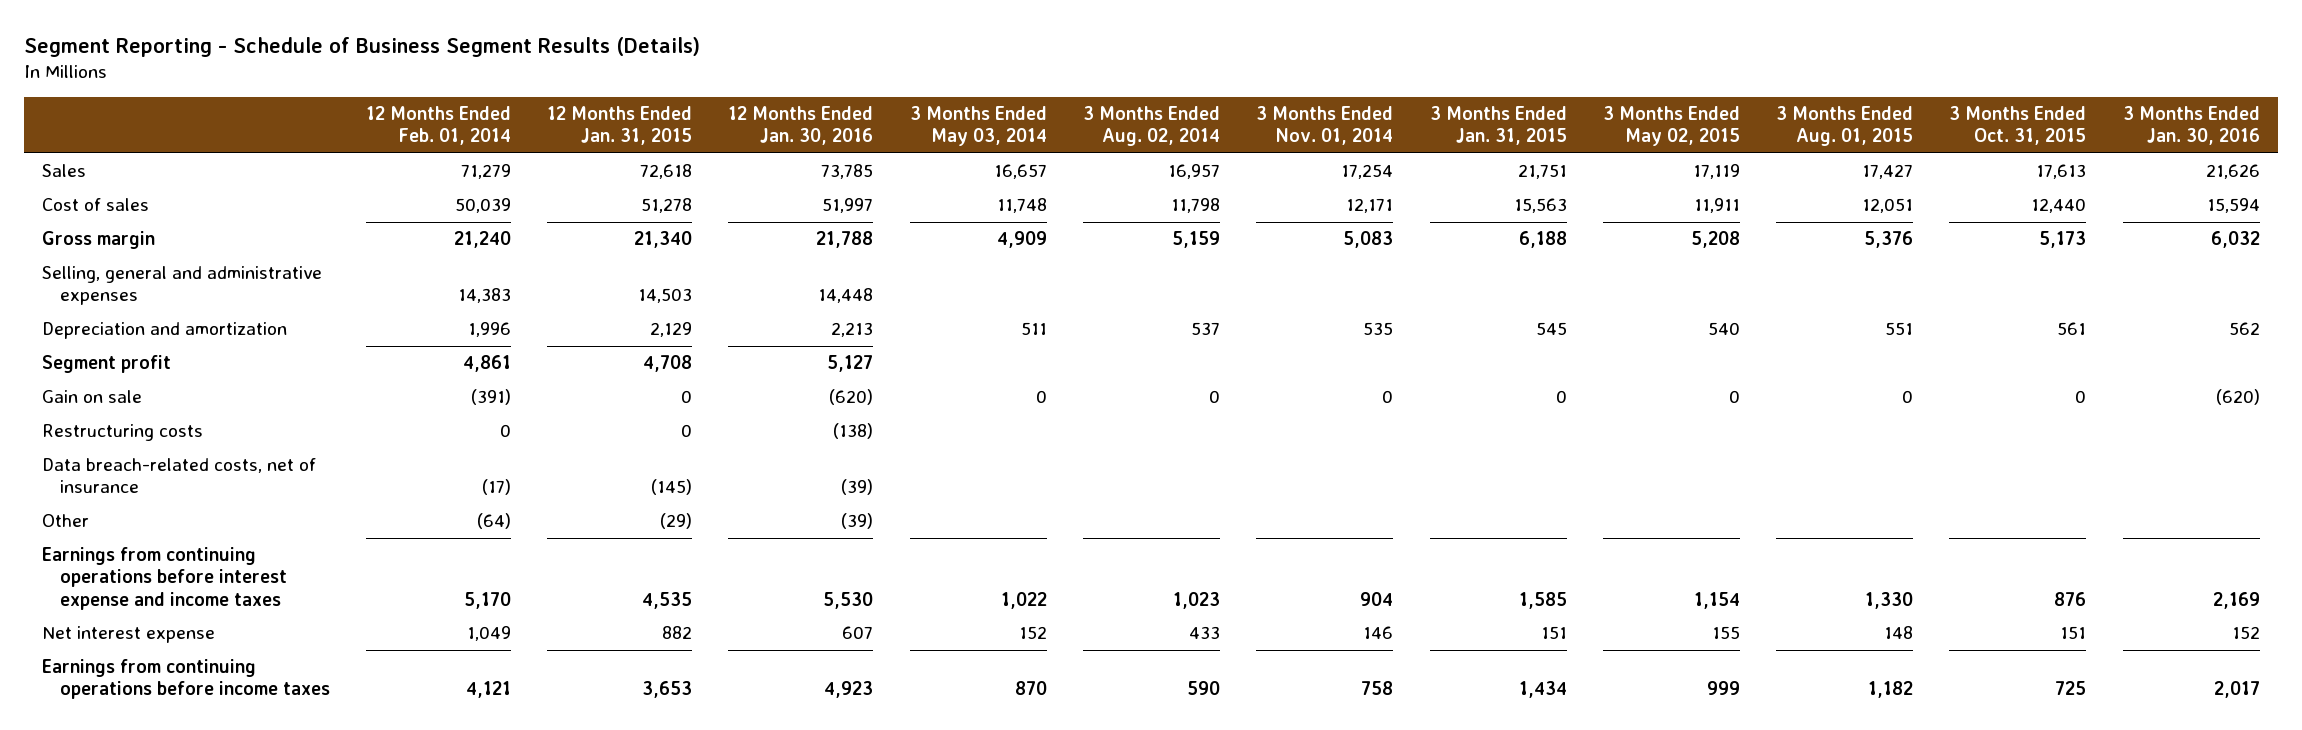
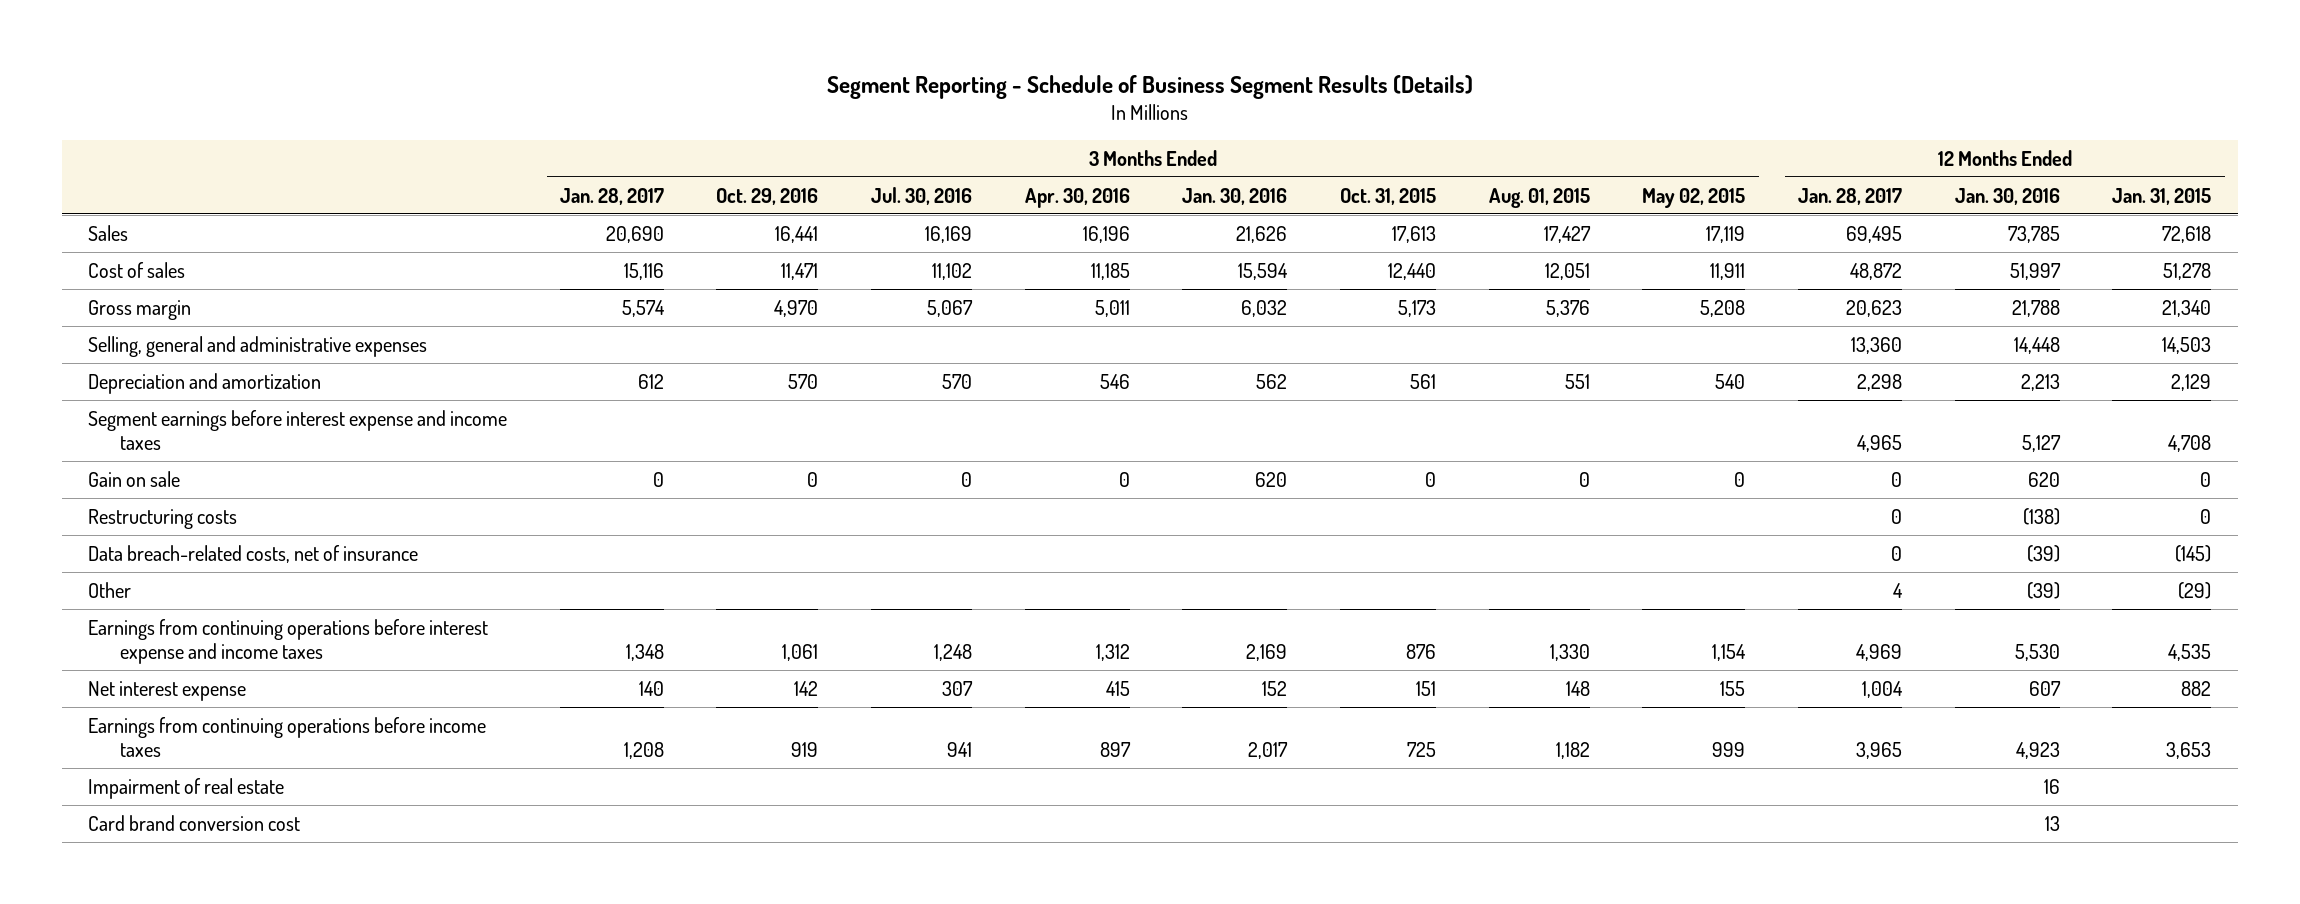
[365,106,511,146] 12 Months Ended Feb. 01, 2014 -> none
[909,106,1047,147] 3 Months Ended May 03, 2014 -> none
[1083,106,1221,147] 3 Months Ended Aug. 02, 2014 -> none
[1256,106,1394,146] 3 Months Ended Nov. 01, 2014 -> none
[1429,106,1567,146] 3 Months Ended Jan. 31, 2015 -> none
none -> [559,187,664,205] Jan. 28, 2017
none -> [716,187,819,205] Oct. 29, 2016
none -> [871,186,973,205] Jul. 30, 2016
none -> [1024,187,1130,208] Apr. 30, 2016
none -> [1798,187,1903,205] Jan. 28, 2017
[41,355,171,374] Segment profit -> [88,409,508,450] Segment earnings before interest expense and income taxes
[829,389,874,406] (620) -> [2027,471,2060,487] 620
[2215,389,2260,406] (620) -> [1255,471,1288,487] 620
none -> [88,777,285,799] Impairment of real estate
none -> [88,814,301,831] Card brand conversion cost

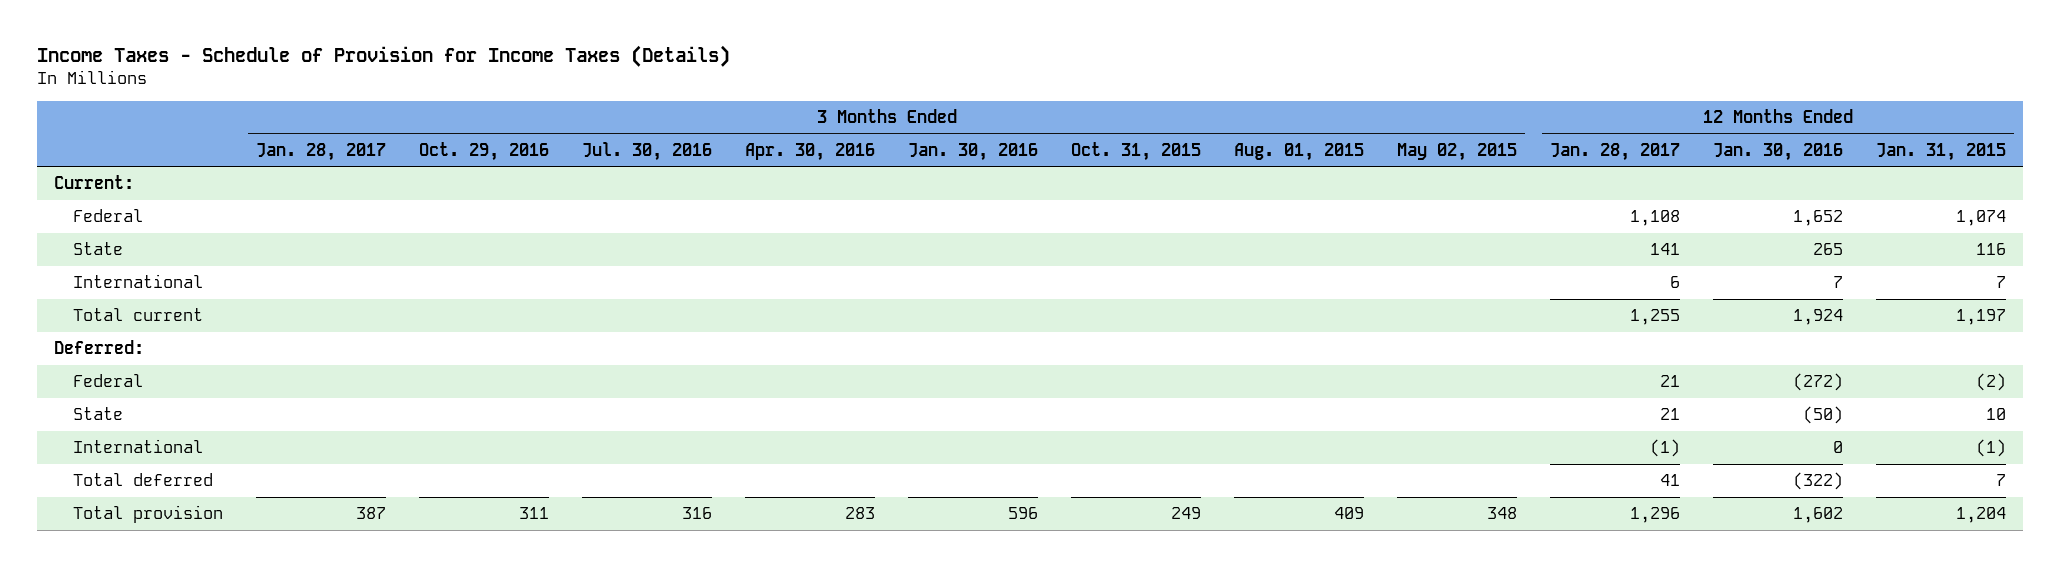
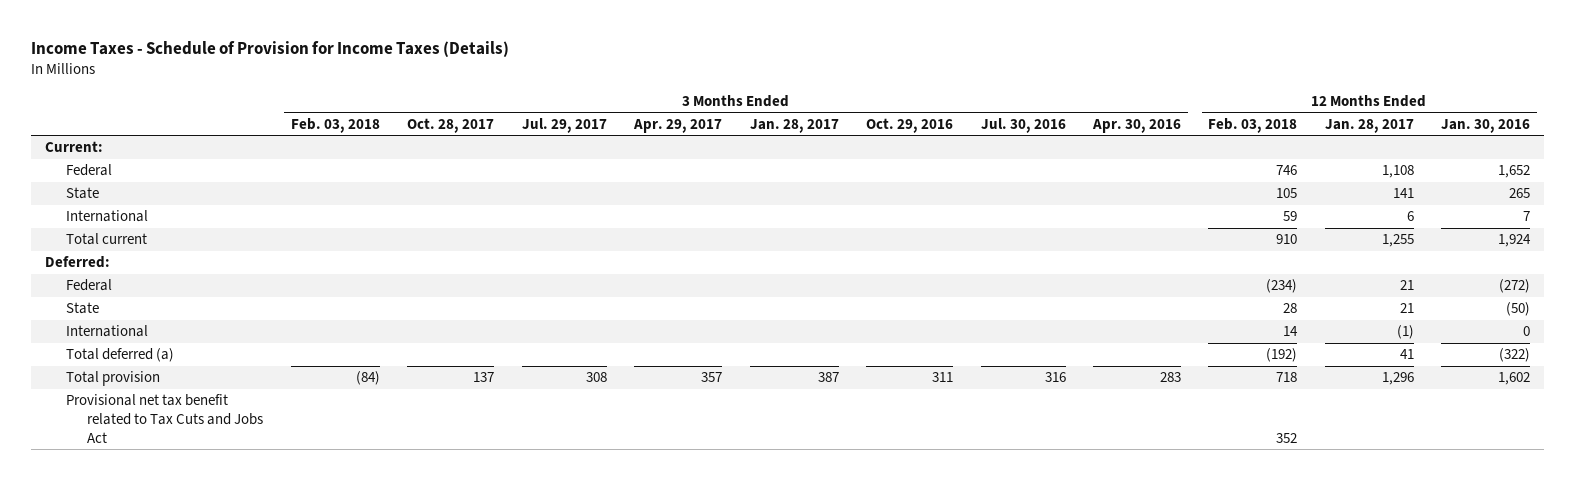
[908,142,1039,161] Jan. 30, 2016 -> none
[1071,141,1202,161] Oct. 31, 2015 -> none
[1234,142,1365,161] Aug. 01, 2015 -> none
[1397,142,1518,161] May 02, 2015 -> none
[1876,142,2007,161] Jan. 31, 2015 -> none
none -> [290,117,380,133] Feb. 03, 2018
none -> [407,117,495,133] Oct. 28, 2017
none -> [521,117,607,133] Jul. 29, 2017
none -> [633,118,723,133] Apr. 29, 2017
none -> [1208,117,1298,133] Feb. 03, 2018
[73,473,214,487] Total deferred -> [66,348,175,363] Total deferred (a)
none -> [66,394,264,443] Provisional net tax benefit related to Tax Cuts and Jobs Act

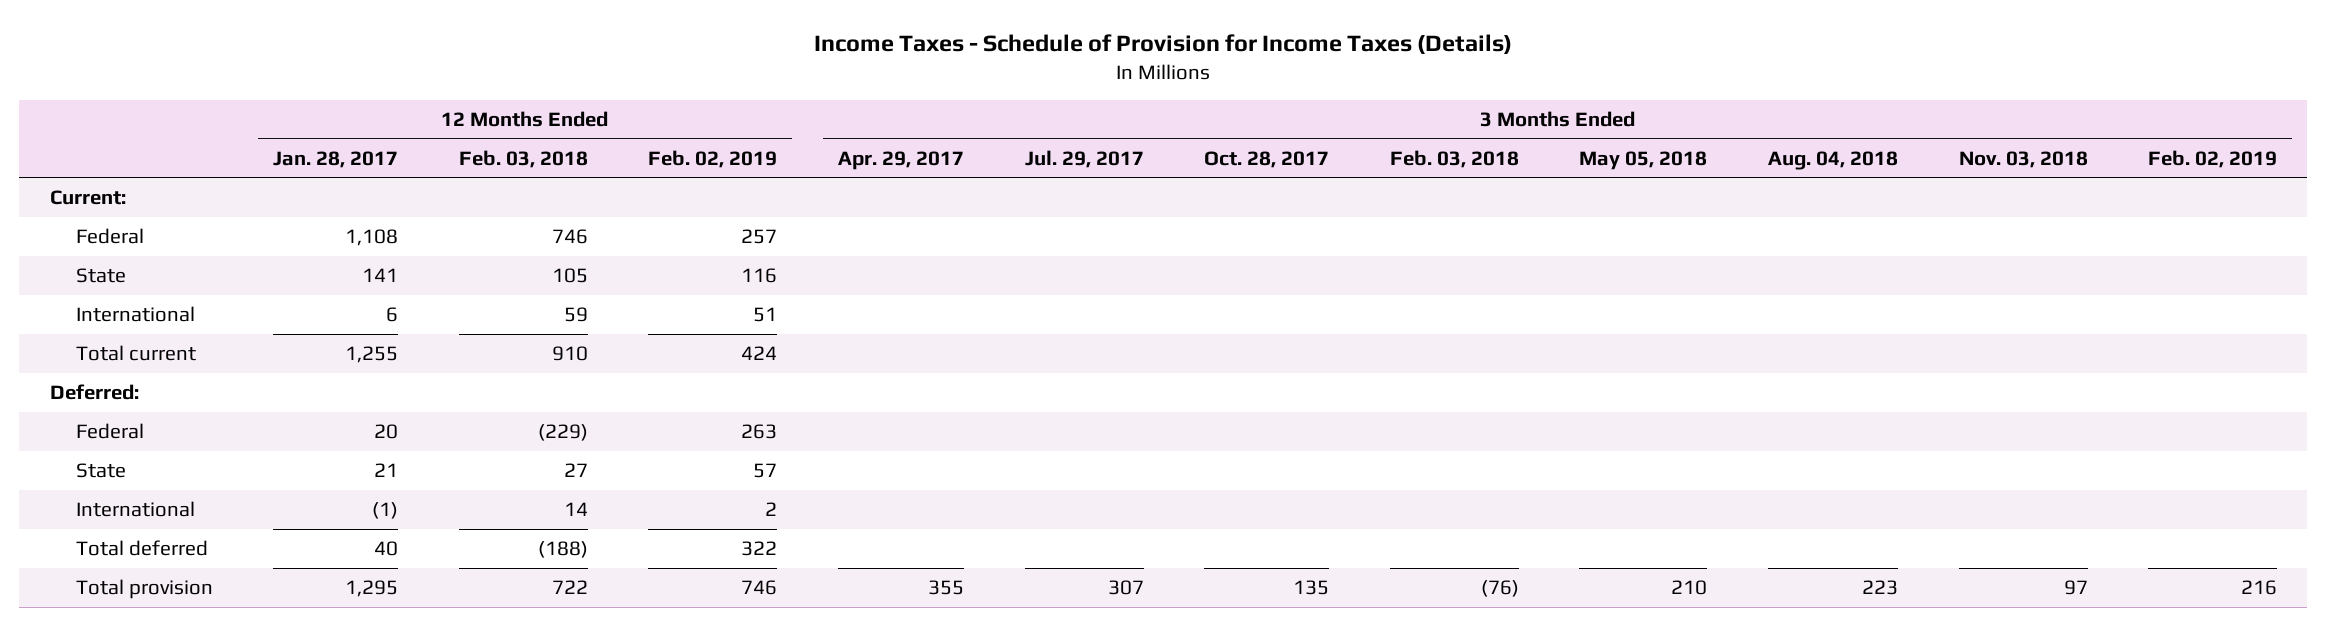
[749,118,839,133] Jan. 28, 2017 -> none
[866,117,954,133] Oct. 29, 2016 -> none
[980,117,1066,133] Jul. 30, 2016 -> none
[1092,118,1182,133] Apr. 30, 2016 -> none
[1441,118,1531,133] Jan. 30, 2016 -> none
none -> [648,149,778,168] Feb. 02, 2019
none -> [1579,150,1708,170] May 05, 2018
none -> [1767,150,1898,170] Aug. 04, 2018
none -> [1958,150,2088,168] Nov. 03, 2018
none -> [2148,149,2278,168] Feb. 02, 2019
[1266,279,1298,294] (234) -> [537,424,588,442] (229)
[1399,280,1414,291] 21 -> [374,424,399,440] 20
[1283,303,1298,314] 28 -> [563,463,588,478] 27
[66,394,264,443] Provisional net tax benefit related to Tax Cuts and Jobs Act -> none
[66,348,175,363] Total deferred (a) -> [75,540,208,557] Total deferred
[1266,348,1298,363] (192) -> [537,541,588,559] (188)
[1399,349,1414,360] 41 -> [374,541,399,557] 40
[355,371,380,386] (84) -> [1480,580,1519,598] (76)
[473,372,495,383] 137 -> [1293,580,1330,596] 135
[585,372,607,383] 308 -> [1107,580,1144,596] 307
[701,372,723,383] 357 -> [927,580,964,596] 355
[1276,372,1298,383] 718 -> [551,580,588,595] 722
[1381,372,1414,386] 1,296 -> [345,580,399,598] 1,295

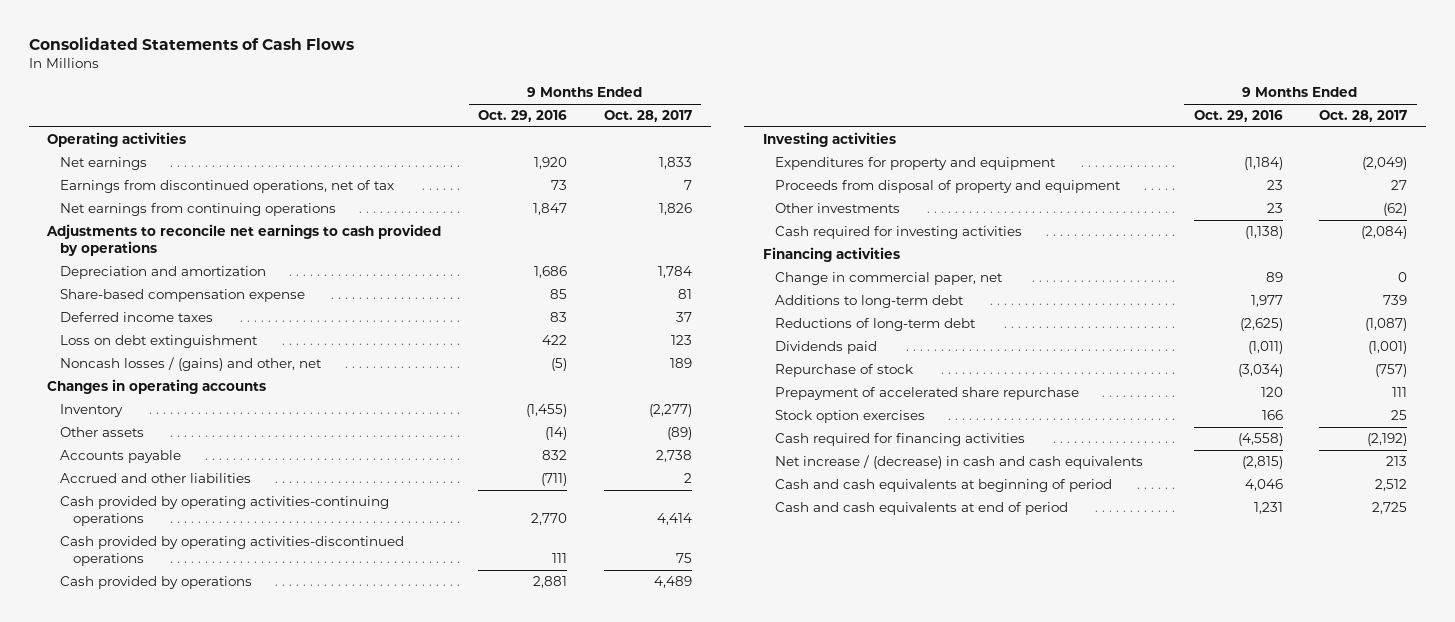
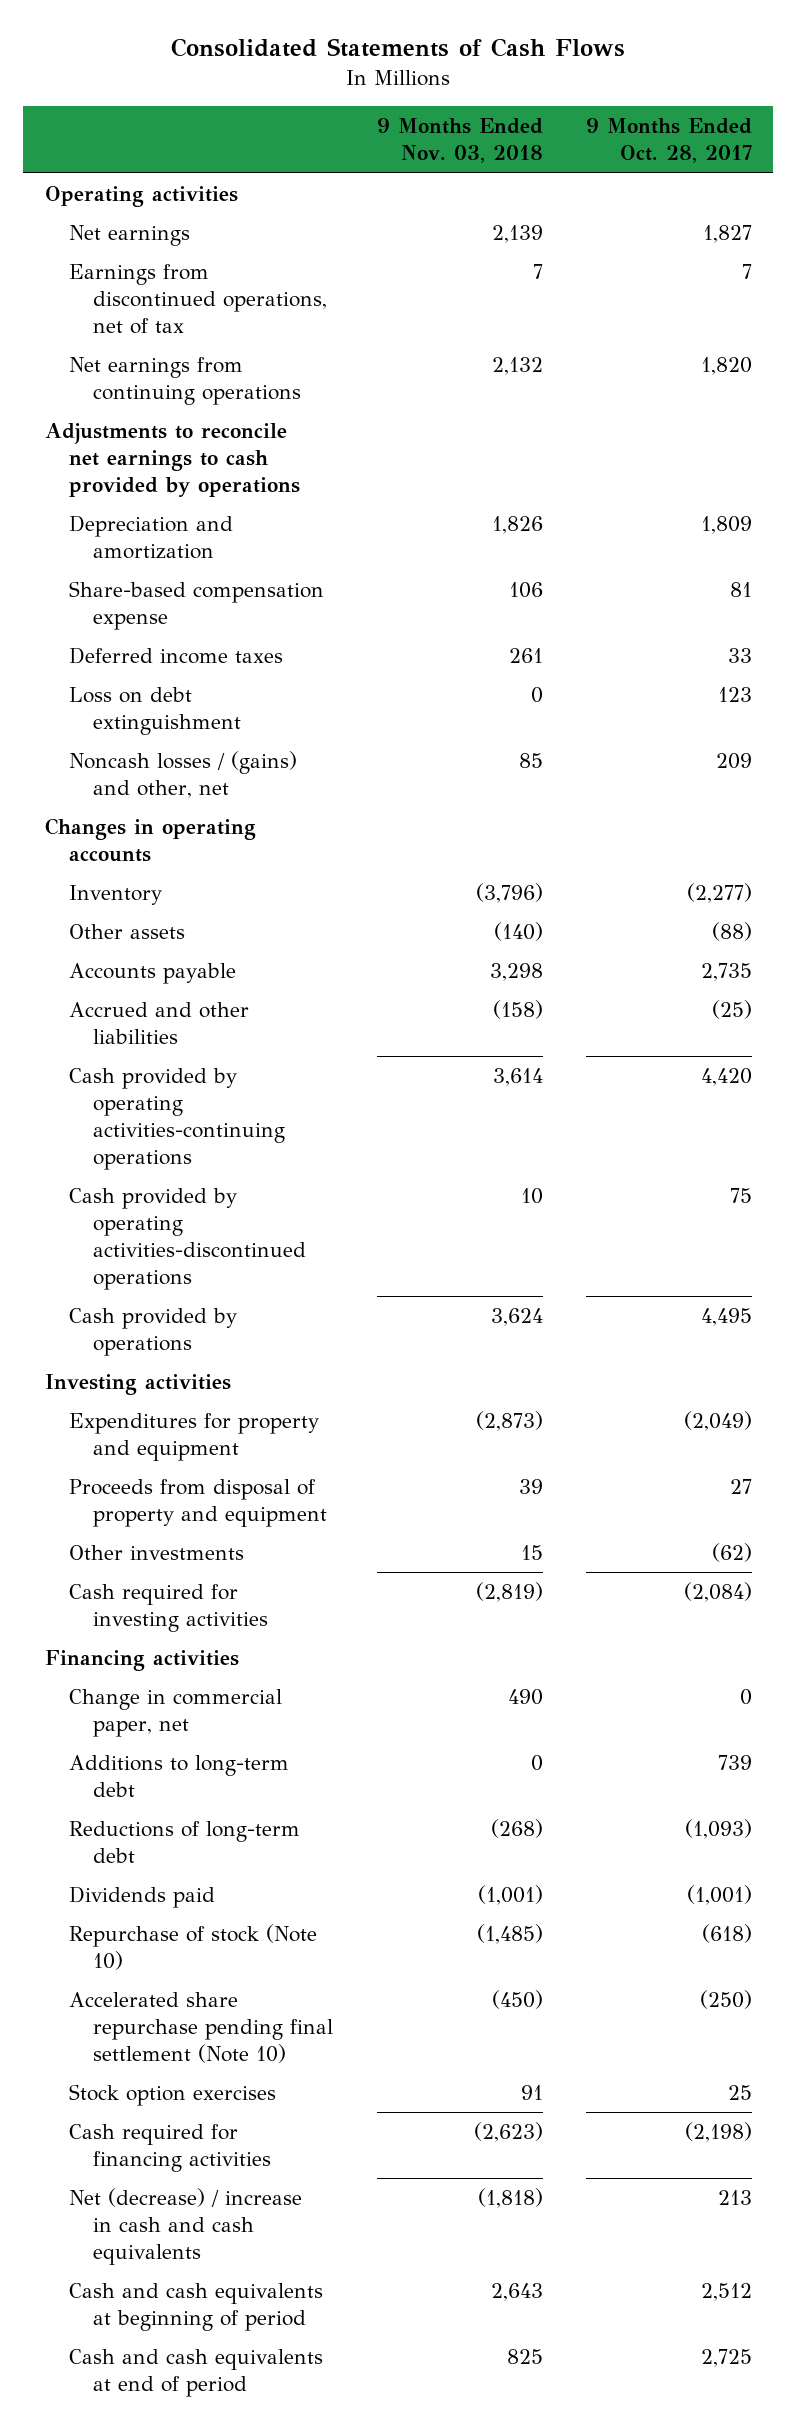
[478,110,568,123] Oct. 29, 2016 -> none
none -> [376,118,543,164] 9 Months Ended Nov. 03, 2018
[659,157,693,170] 1,833 -> [702,224,752,243] 1,827
[659,203,693,216] 1,826 -> [700,356,752,375] 1,820
[658,266,693,279] 1,784 -> [700,515,752,534] 1,809
[676,312,693,323] 37 -> [727,647,752,663] 33
[670,358,693,369] 189 -> [715,752,752,769] 209
[667,427,693,441] (89) -> [711,921,752,941] (88)
[656,450,693,463] 2,738 -> [700,962,752,981] 2,735
[684,473,693,484] 2 -> [711,999,752,1019] (25)
[657,513,693,526] 4,414 -> [700,1067,752,1086] 4,420
[654,576,693,589] 4,489 -> [700,1307,752,1326] 4,495
[1365,318,1408,332] (1,087) -> [684,1818,752,1839] (1,093)
[775,364,914,378] Repurchase of stock -> [69,1923,318,1970] Repurchase of stock (Note 10)
[1375,364,1408,378] (757) -> [701,1923,752,1943] (618)
[775,387,1080,401] Prepayment of accelerated share repurchase -> [69,1991,334,2063] Accelerated share repurchase pending final settlement (Note 10)
[1392,387,1408,398] 111 -> [699,1989,752,2009] (250)
[1367,433,1408,447] (2,192) -> [684,2121,752,2142] (2,198)
[775,455,1144,470] Net increase / (decrease) in cash and cash equivalents -> [69,2187,303,2265] Net (decrease) / increase in cash and cash equivalents

